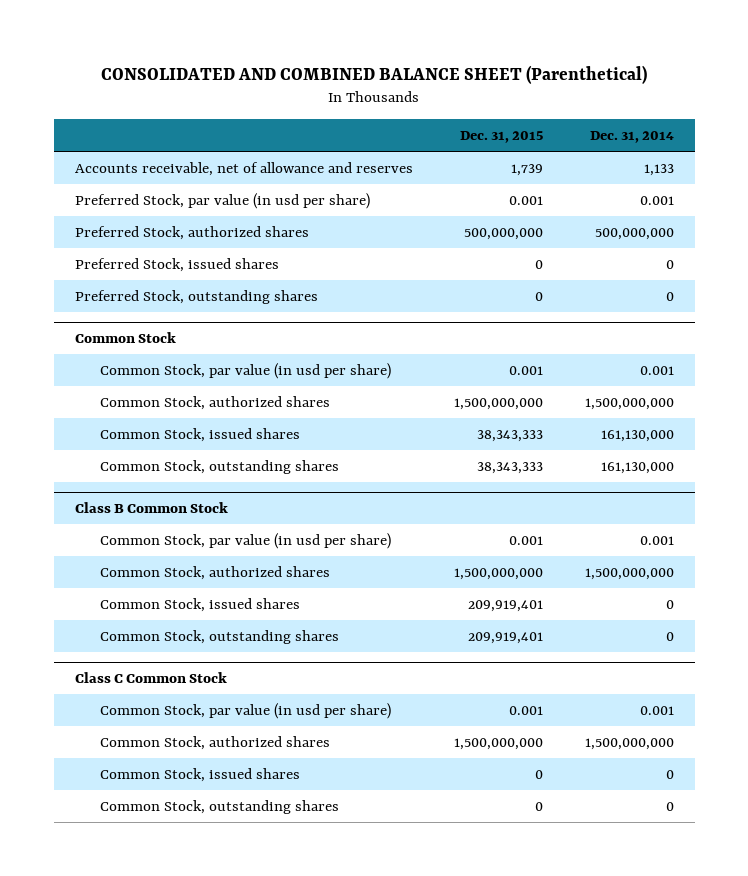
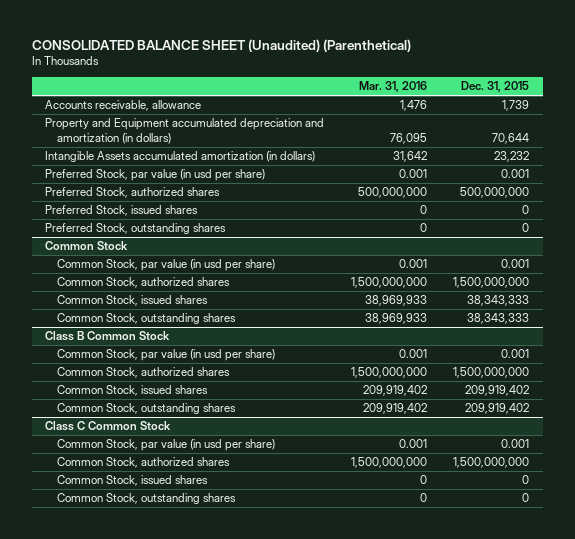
[101,64,648,84] CONSOLIDATED AND COMBINED BALANCE SHEET (Parenthetical) -> [31,38,411,52] CONSOLIDATED BALANCE SHEET (Unaudited) (Parenthetical)
[589,131,674,144] Dec. 31, 2014 -> none
none -> [358,81,427,93] Mar. 31, 2016
[74,161,413,176] Accounts receivable, net of allowance and reserves -> [45,100,202,112] Accounts receivable, allowance
none -> [45,118,325,145] Property and Equipment accumulated depreciation and amortization (in dollars)
none -> [45,151,316,163] Intangible Assets accumulated amortization (in dollars)
[468,599,544,612] 209,919,401 -> [465,385,530,397] 209,919,402
[468,631,544,644] 209,919,401 -> [465,403,530,415] 209,919,402

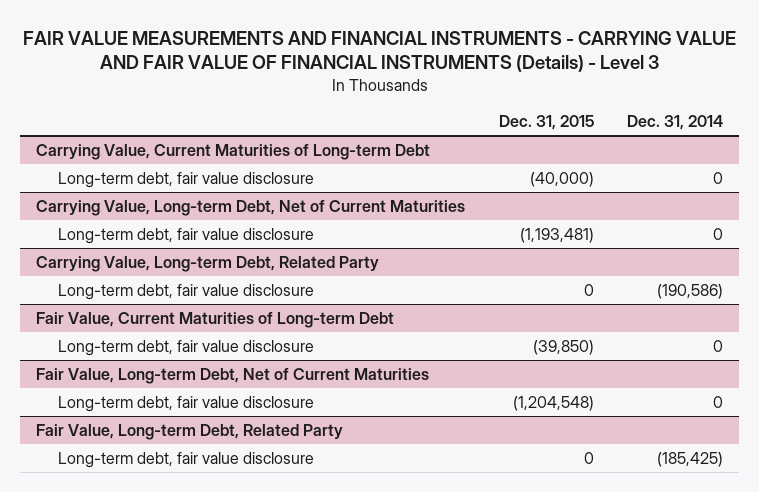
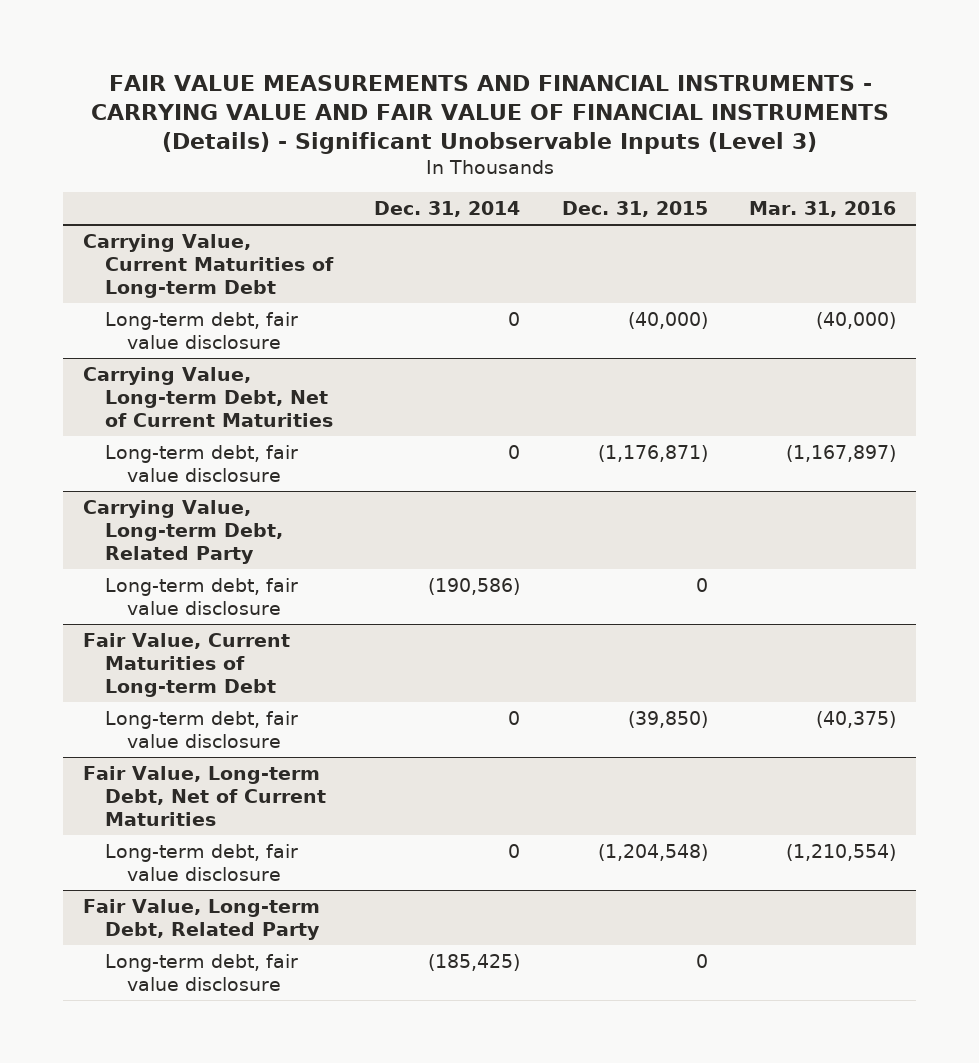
[22,30,736,73] FAIR VALUE MEASUREMENTS AND FINANCIAL INSTRUMENTS - CARRYING VALUE AND FAIR VALUE OF FINANCIAL INSTRUMENTS (Details) - Level 3 -> [90,75,889,154] FAIR VALUE MEASUREMENTS AND FINANCIAL INSTRUMENTS - CARRYING VALUE AND FAIR VALUE OF FINANCIAL INSTRUMENTS (Details) - Significant Unobservable Inputs (Level 3)
none -> [748,201,896,218] Mar. 31, 2016
[519,227,594,243] (1,193,481) -> [597,444,708,462] (1,176,871)

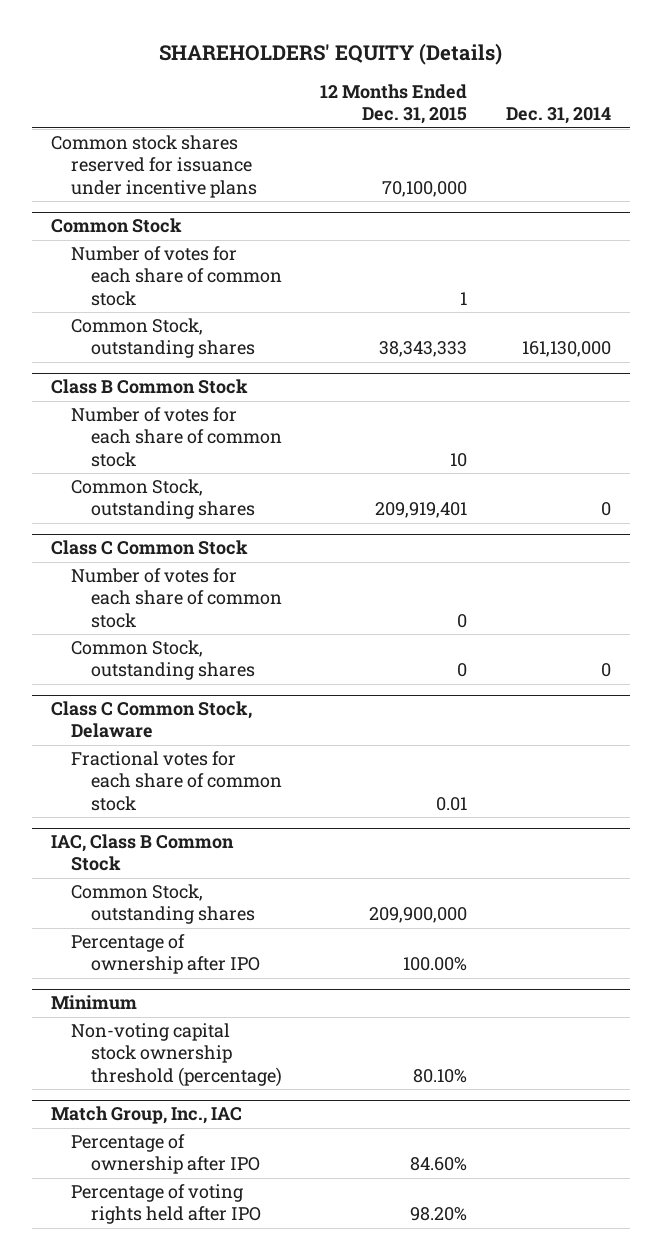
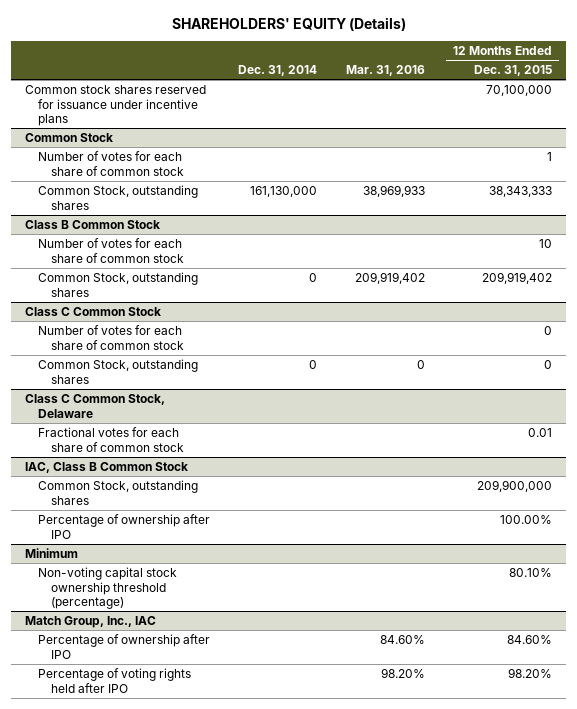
none -> [345,65,425,77] Mar. 31, 2016
[375,502,468,519] 209,919,401 -> [482,271,553,284] 209,919,402

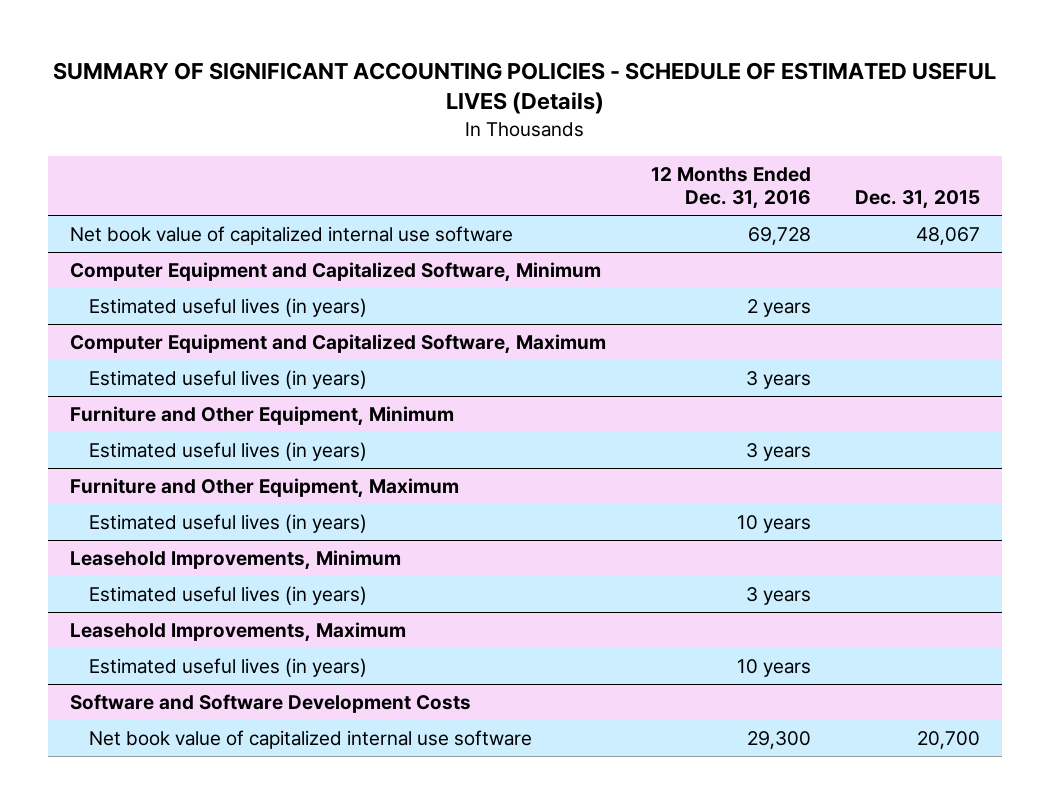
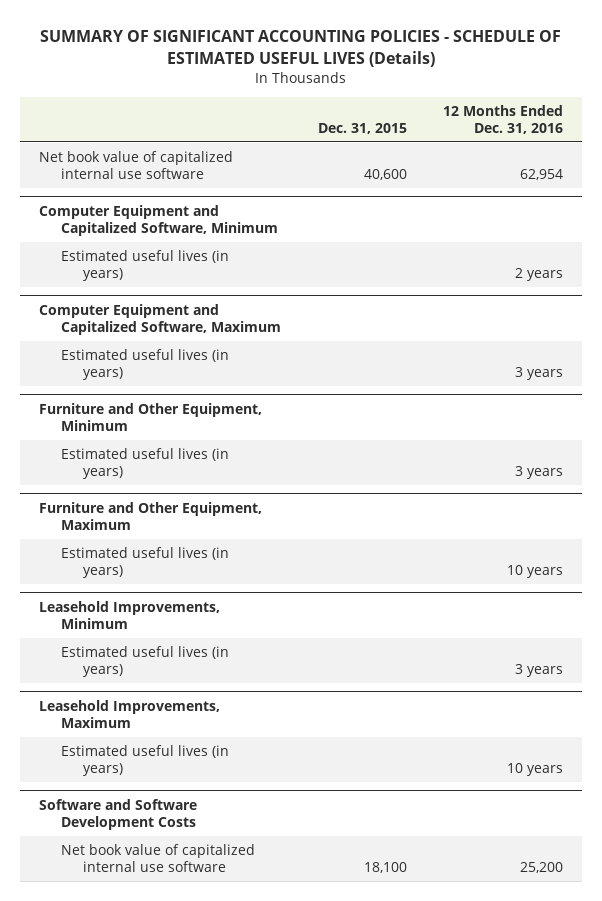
[747,227,811,246] 69,728 -> [520,169,564,181] 62,954
[916,227,981,246] 48,067 -> [363,169,407,181] 40,600
[746,731,811,750] 29,300 -> [520,862,564,874] 25,200
[917,731,981,750] 20,700 -> [363,862,407,874] 18,100

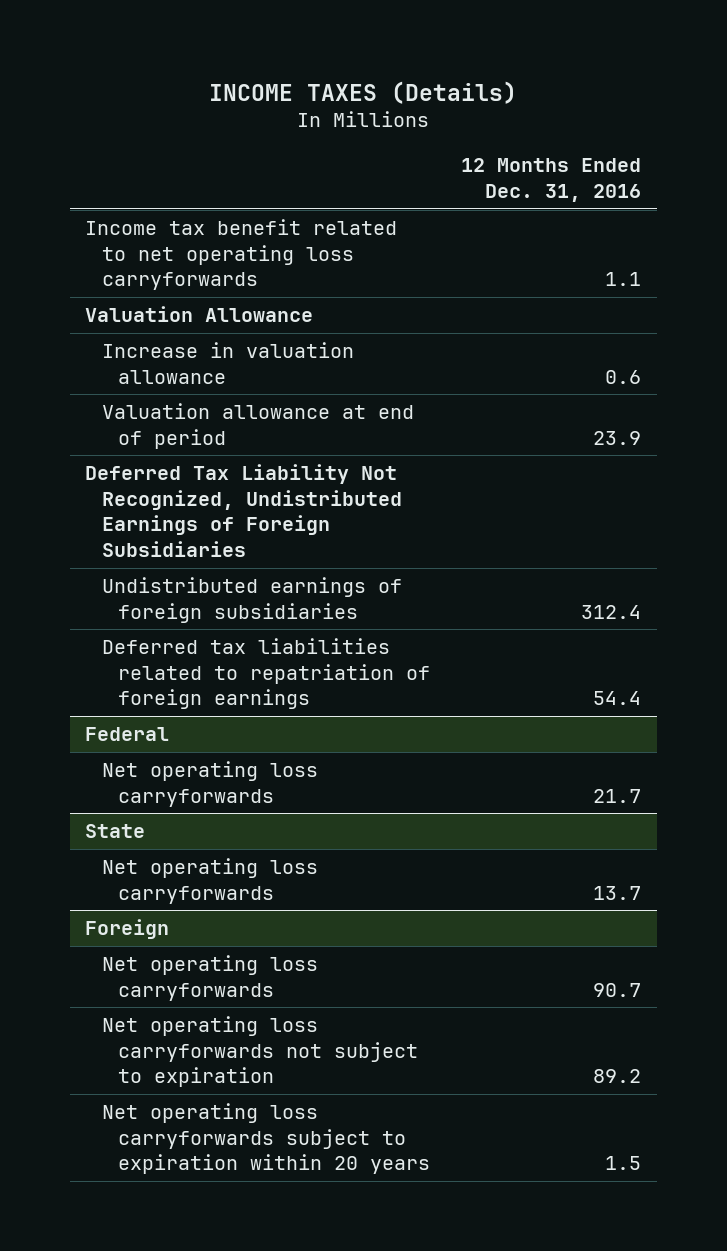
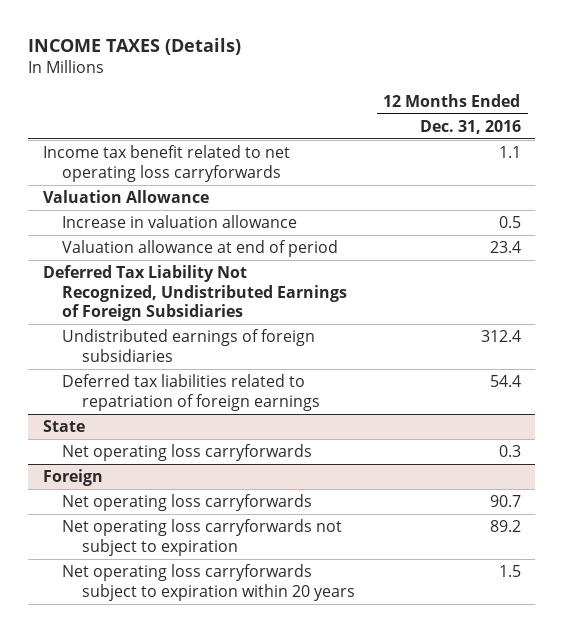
[605,369,642,384] 0.6 -> [498,215,521,228] 0.5
[593,430,642,445] 23.9 -> [489,240,521,253] 23.4
[85,727,170,742] Federal -> none
[101,761,318,807] Net operating loss carryforwards -> none
[593,885,642,900] 13.7 -> [498,444,521,457] 0.3

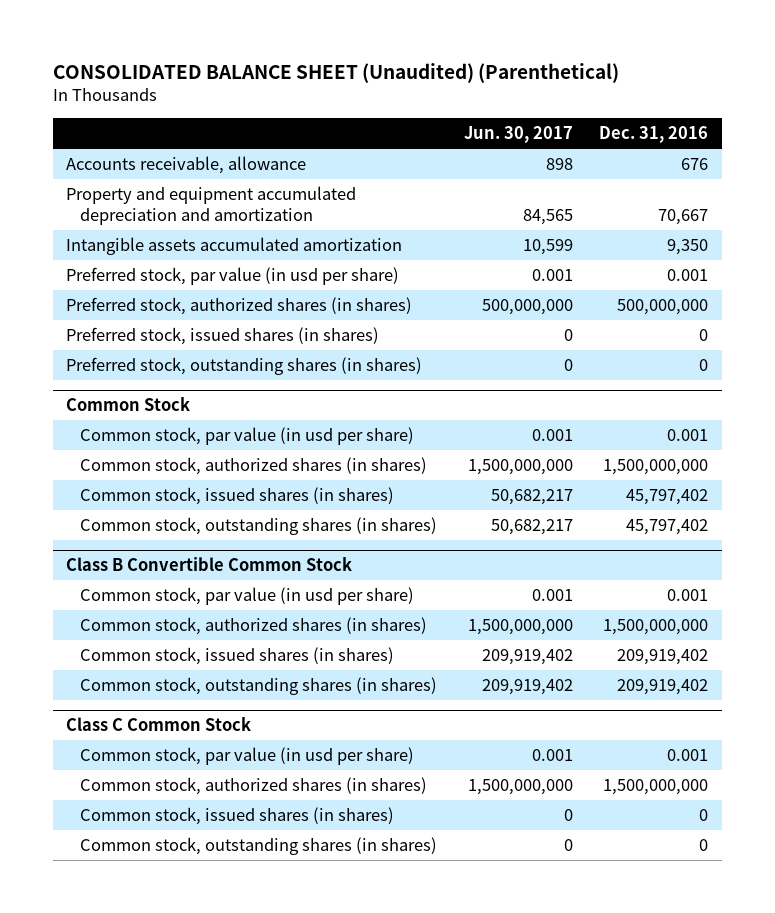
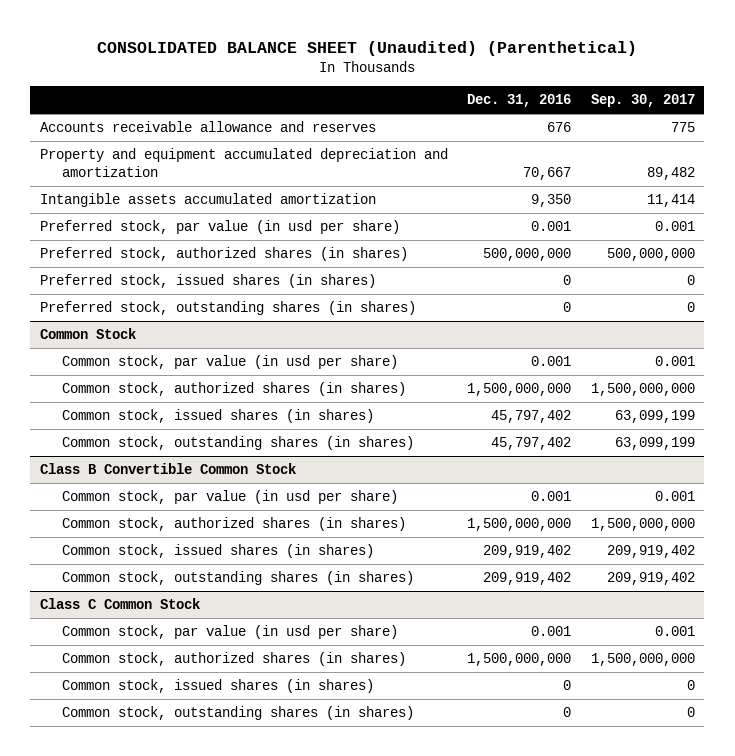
[463,126,573,144] Jun. 30, 2017 -> none
none -> [590,94,695,108] Sep. 30, 2017
[66,156,307,175] Accounts receivable, allowance -> [40,121,377,133] Accounts receivable allowance and reserves

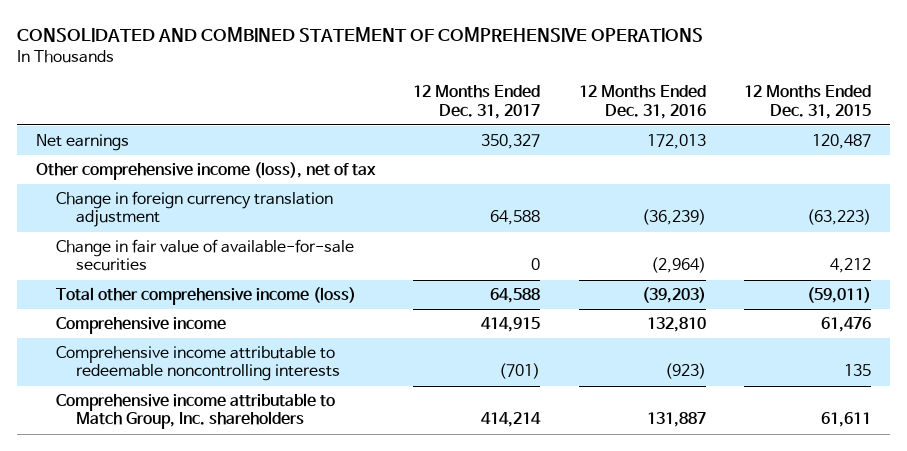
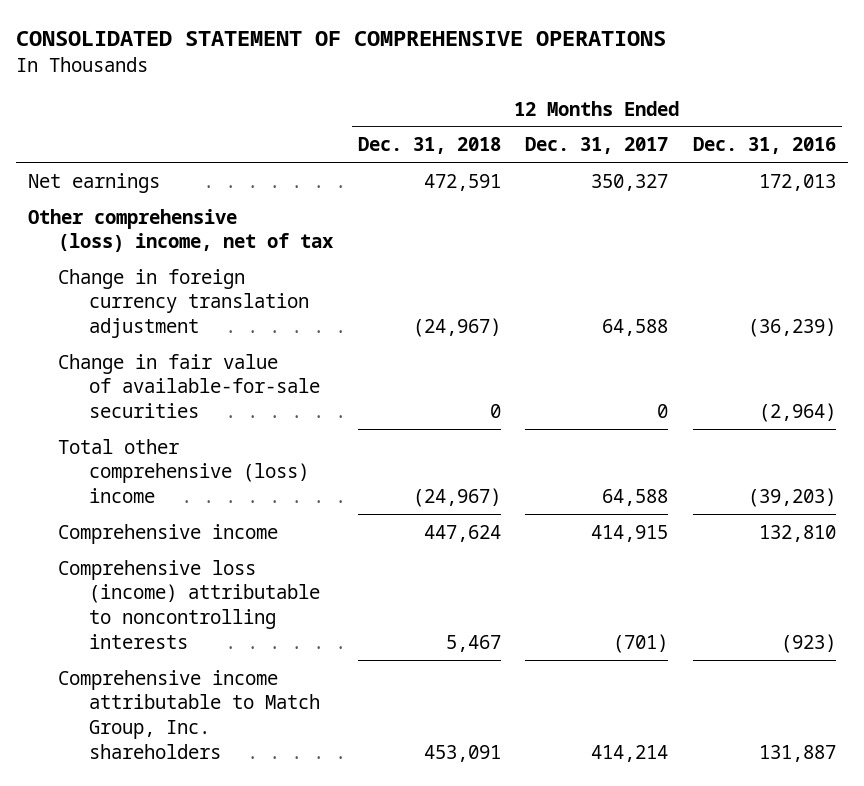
[16,26,703,42] CONSOLIDATED AND COMBINED STATEMENT OF COMPREHENSIVE OPERATIONS -> [16,30,667,46] CONSOLIDATED STATEMENT OF COMPREHENSIVE OPERATIONS
[743,85,871,119] 12 Months Ended Dec. 31, 2015 -> none
none -> [357,137,501,155] Dec. 31, 2018
[36,162,377,181] Other comprehensive income (loss), net of tax -> [28,208,335,253] Other comprehensive (loss) income, net of tax
[56,287,357,306] Total other comprehensive income (loss) -> [58,438,309,504] Total other comprehensive (loss) income
[56,346,340,382] Comprehensive income attributable to redeemable noncontrolling interests -> [58,559,320,649] Comprehensive loss (income) attributable to noncontrolling interests

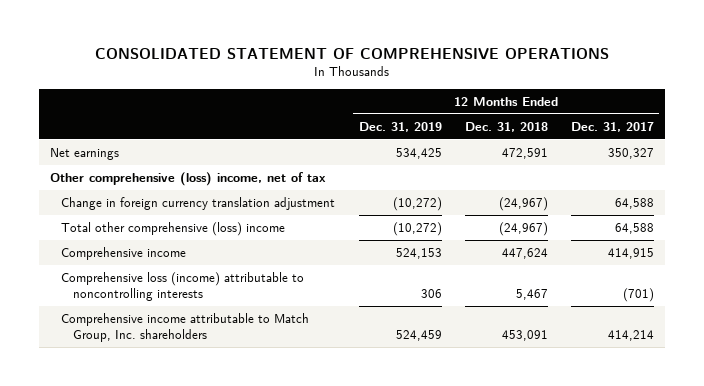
[692,137,836,155] Dec. 31, 2016 -> none
none -> [358,121,442,132] Dec. 31, 2019
[58,353,320,419] Change in fair value of available-for-sale securities -> none

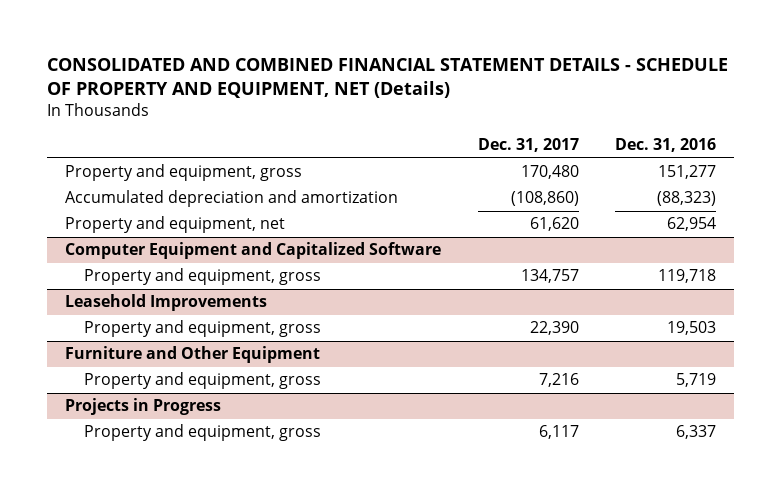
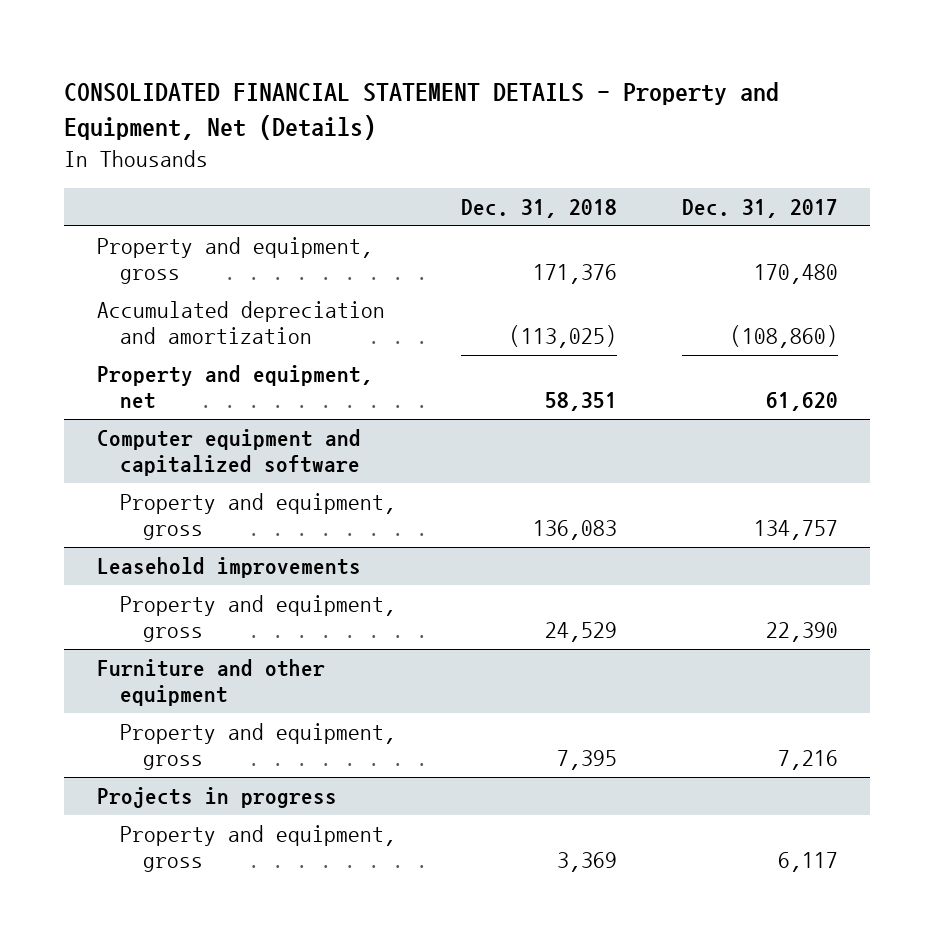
[46,58,728,99] CONSOLIDATED AND COMBINED FINANCIAL STATEMENT DETAILS - SCHEDULE OF PROPERTY AND EQUIPMENT, NET (Details) -> [64,81,780,140] CONSOLIDATED FINANCIAL STATEMENT DETAILS - Property and Equipment, Net (Details)
[614,138,716,153] Dec. 31, 2016 -> none
none -> [460,199,617,219] Dec. 31, 2018
[65,242,442,260] Computer Equipment and Capitalized Software -> [96,429,361,477] Computer equipment and capitalized software
[65,294,268,312] Leasehold Improvements -> [96,557,361,579] Leasehold improvements
[65,346,321,364] Furniture and Other Equipment -> [96,659,325,707] Furniture and other equipment
[65,398,222,416] Projects in Progress -> [96,787,337,809] Projects in progress

